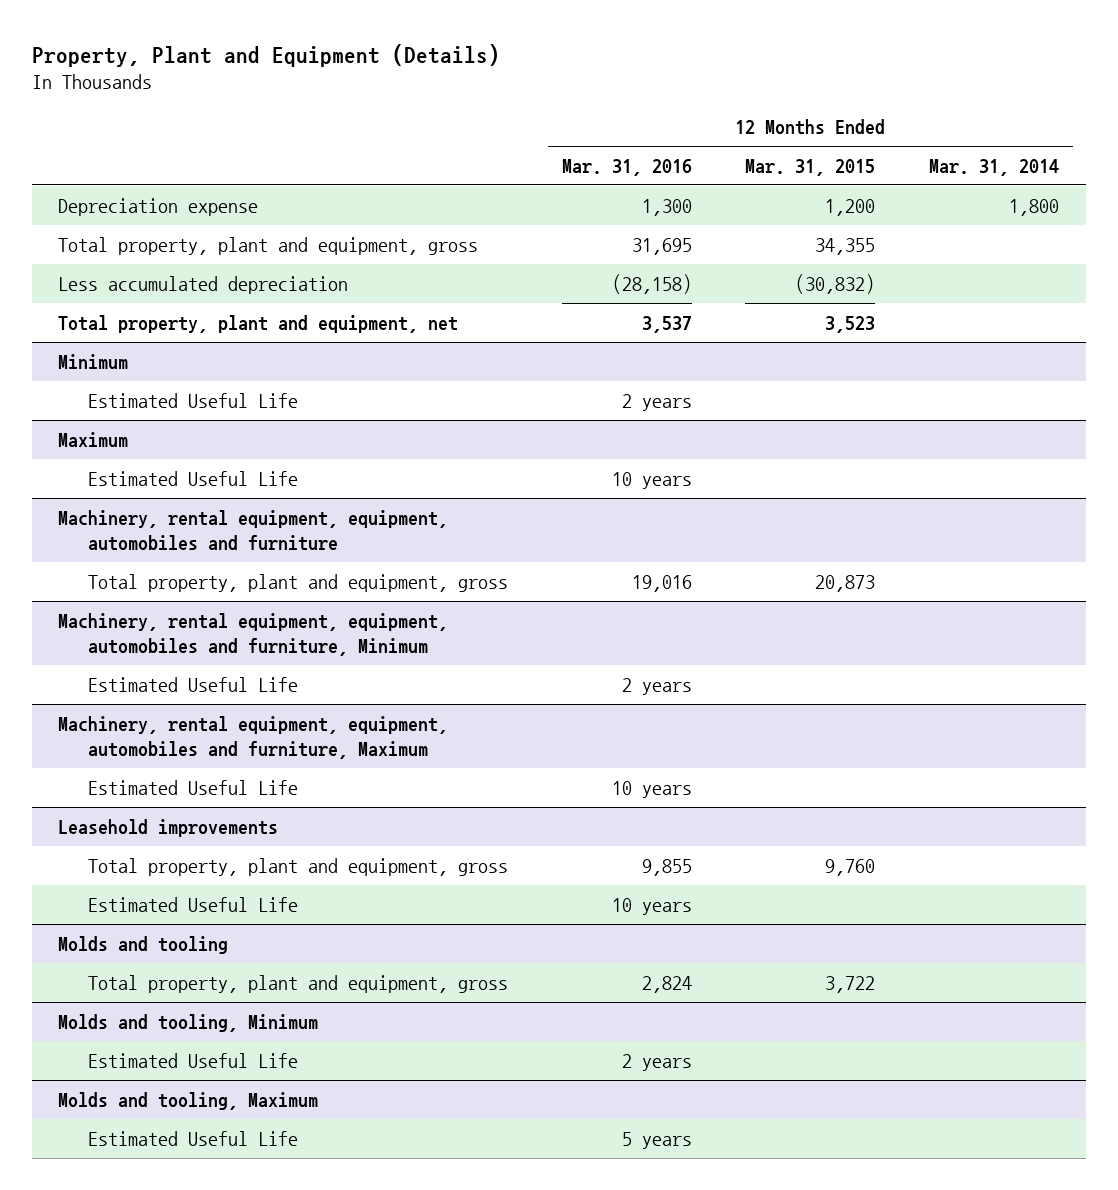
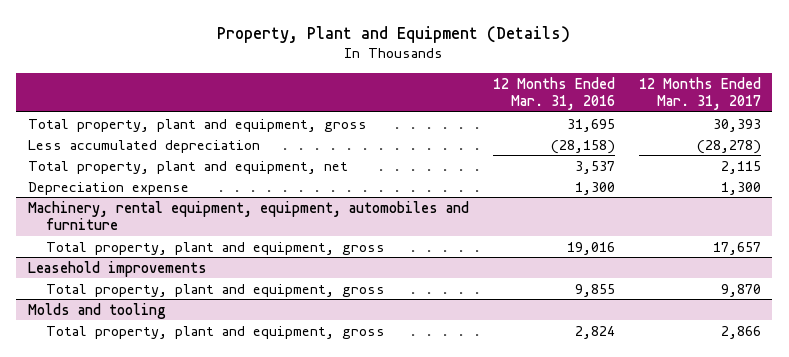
[745,158,876,176] Mar. 31, 2015 -> none
[929,158,1060,176] Mar. 31, 2014 -> none
none -> [638,76,761,110] 12 Months Ended Mar. 31, 2017
[58,353,129,369] Minimum -> none
[87,392,298,408] Estimated Useful Life -> none
[58,431,129,447] Maximum -> none
[87,470,298,486] Estimated Useful Life -> none
[58,197,259,216] Depreciation expense -> [28,181,190,195] Depreciation expense
[58,612,449,656] Machinery, rental equipment, equipment, automobiles and furniture, Minimum -> none
[87,676,298,692] Estimated Useful Life -> none
[58,715,449,759] Machinery, rental equipment, equipment, automobiles and furniture, Maximum -> none
[87,779,298,795] Estimated Useful Life -> none
[87,896,298,912] Estimated Useful Life -> none
[58,1013,319,1032] Molds and tooling, Minimum -> none
[87,1052,298,1068] Estimated Useful Life -> none
[58,1091,319,1110] Molds and tooling, Maximum -> none
[87,1130,298,1146] Estimated Useful Life -> none

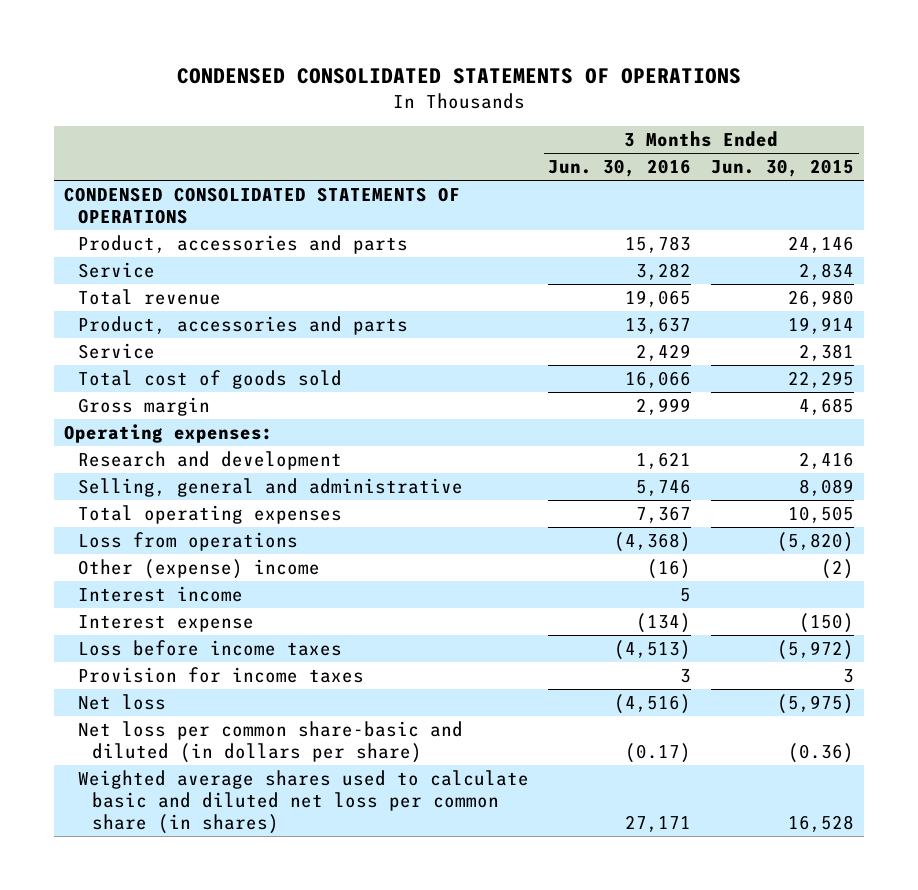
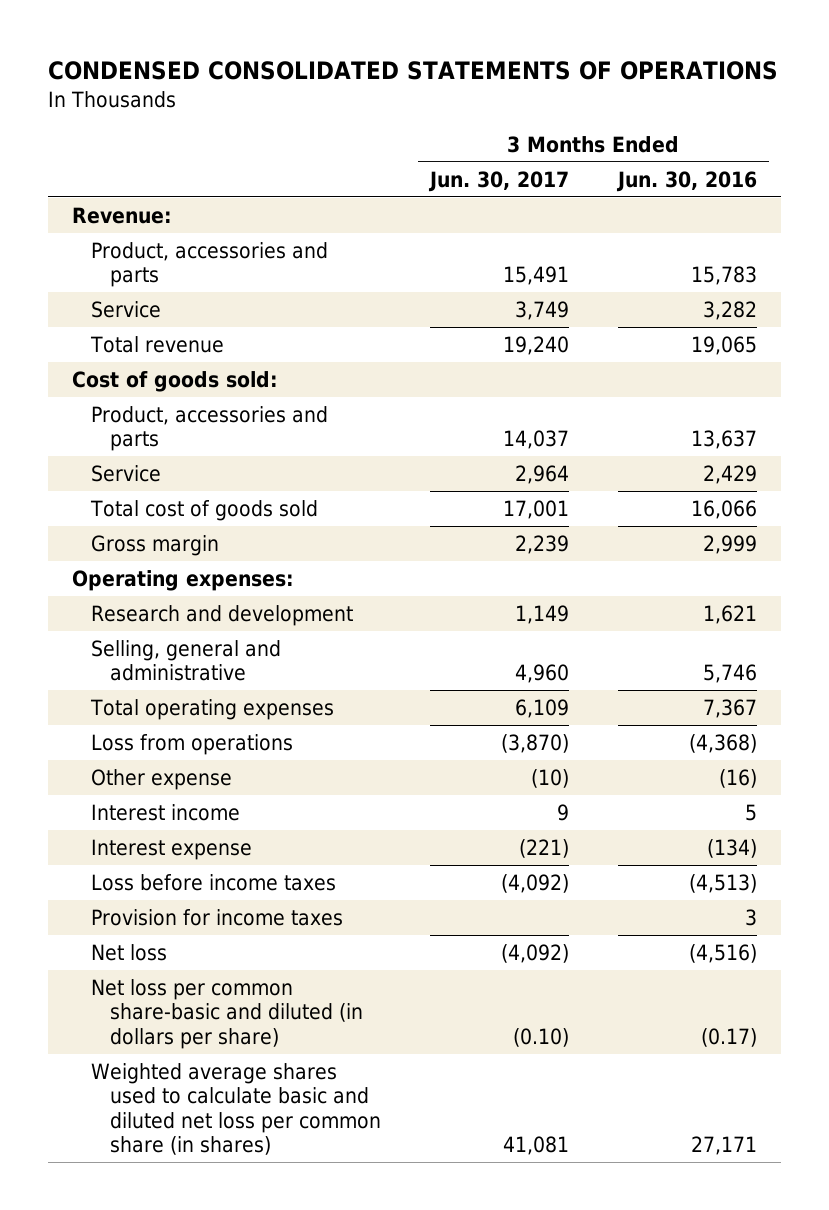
[710,159,854,178] Jun. 30, 2015 -> none
none -> [427,170,569,192] Jun. 30, 2017
[64,187,461,225] CONDENSED CONSOLIDATED STATEMENTS OF OPERATIONS -> none
none -> [72,206,173,224] Revenue:
none -> [72,370,279,392] Cost of goods sold:
[77,559,320,580] Other (expense) income -> [90,768,232,790] Other expense

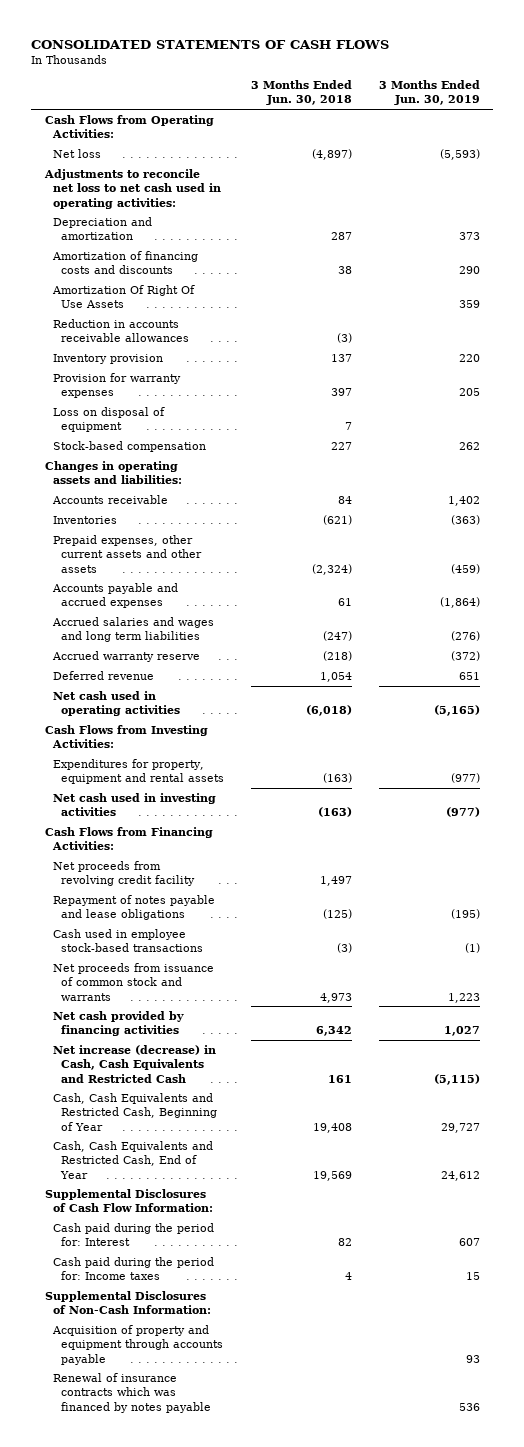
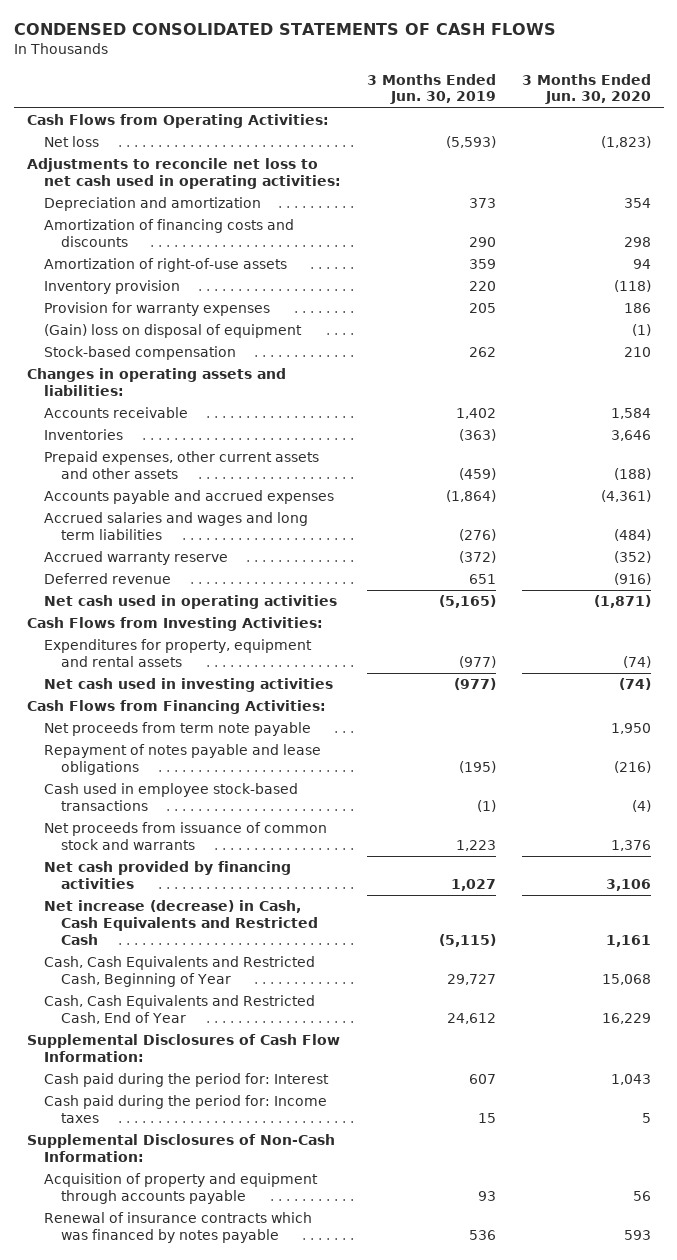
[31,39,390,49] CONSOLIDATED STATEMENTS OF CASH FLOWS -> [13,23,556,36] CONDENSED CONSOLIDATED STATEMENTS OF CASH FLOWS
[251,80,353,106] 3 Months Ended Jun. 30, 2018 -> none
none -> [521,73,651,105] 3 Months Ended Jun. 30, 2020
[53,319,190,343] Reduction in accounts receivable allowances -> none
[52,285,196,309] Amortization Of Right Of Use Assets -> [43,258,287,273] Amortization of right-of-use assets
[53,407,166,433] Loss on disposal of equipment -> [43,324,302,339] (Gain) loss on disposal of equipment
[53,861,196,887] Net proceeds from revolving credit facility -> none
none -> [43,722,311,737] Net proceeds from term note payable

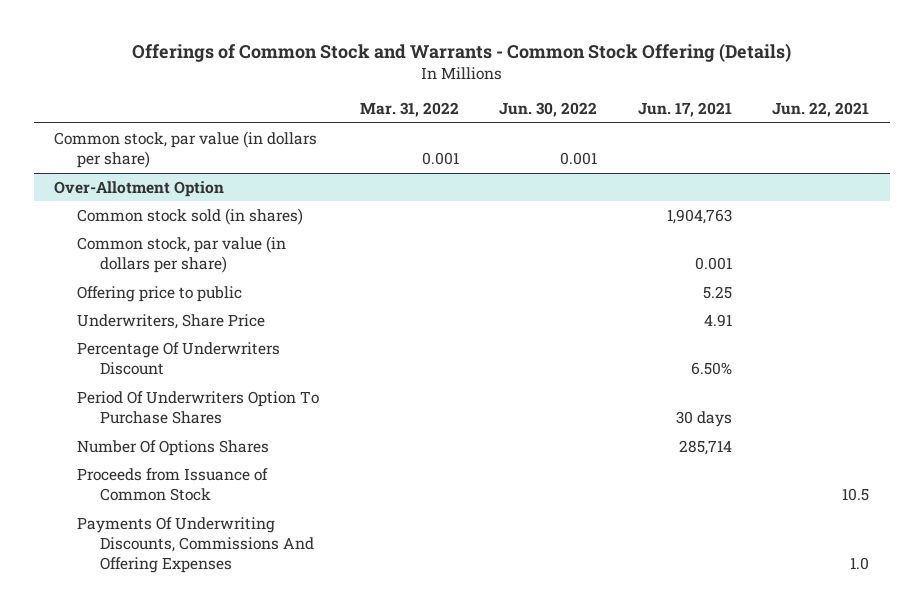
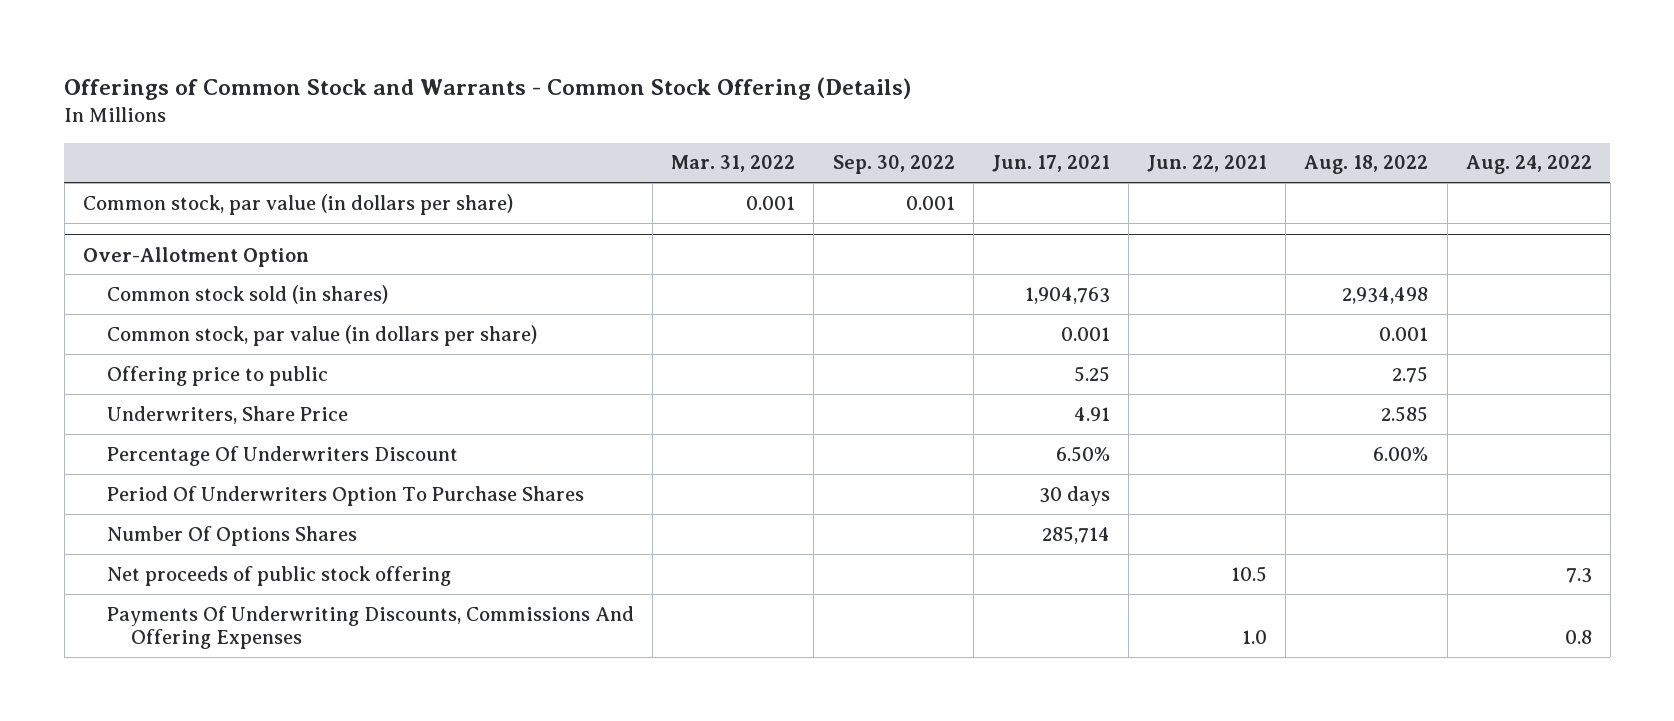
[499,102,598,118] Jun. 30, 2022 -> none
none -> [832,155,955,175] Sep. 30, 2022
none -> [1304,155,1429,175] Aug. 18, 2022
none -> [1465,155,1592,175] Aug. 24, 2022
[77,467,269,501] Proceeds from Issuance of Common Stock -> [107,565,452,586] Net proceeds of public stock offering

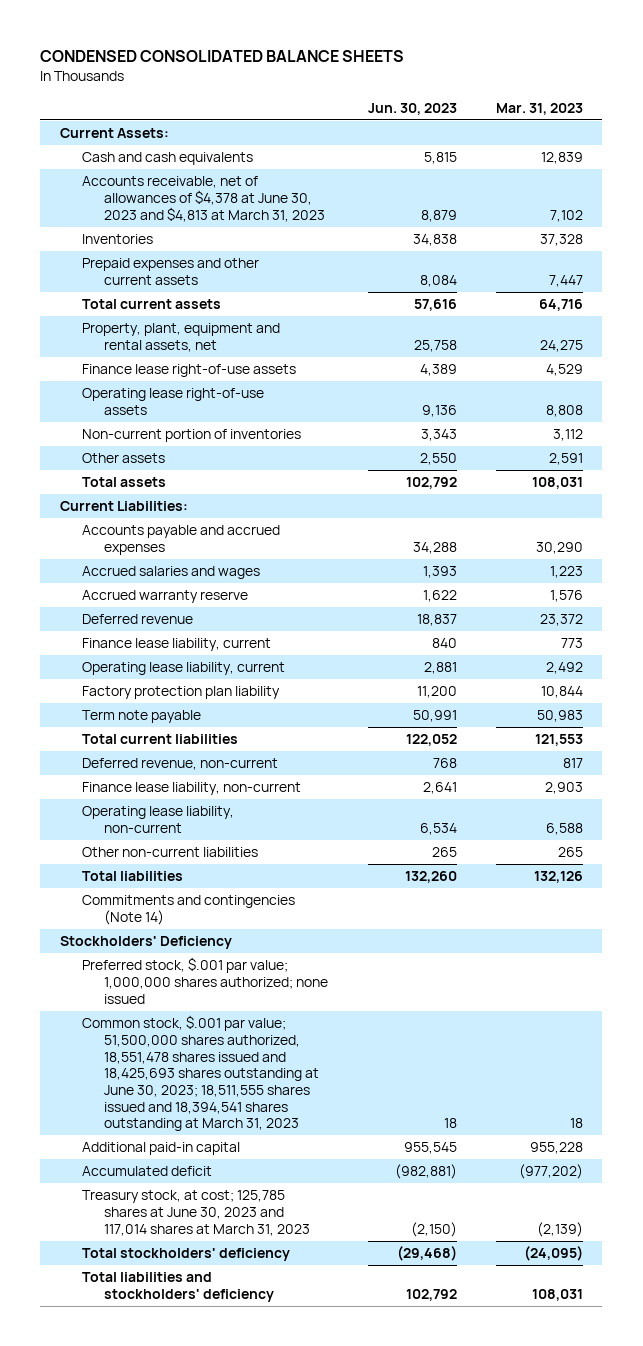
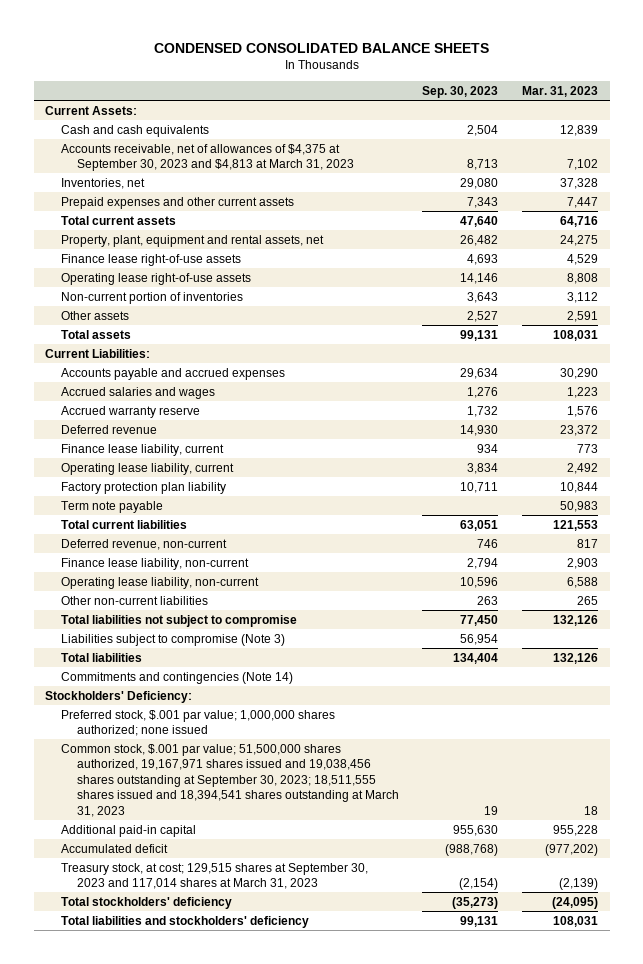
[367,102,457,115] Jun. 30, 2023 -> none
none -> [422,85,499,98] Sep. 30, 2023
[82,176,326,222] Accounts receivable, net of allowances of $4,378 at June 30, 2023 and $4,813 at March 31, 2023 -> [61,143,354,172] Accounts receivable, net of allowances of $4,375 at September 30, 2023 and $4,813 at March 31, 2023
[82,234,154,245] Inventories -> [61,177,146,189] Inventories, net
none -> [61,614,298,627] Total liabilities not subject to compromise
none -> [61,633,286,646] Liabilities subject to compromise (Note 3)
[59,936,232,950] Stockholders' Deficiency -> [45,690,193,703] Stockholders' Deficiency:
[82,1015,320,1132] Common stock, $.001 par value; 51,500,000 shares authorized, 18,551,478 shares issued and 18,425,693 shares outstanding at June 30, 2023; 18,511,555 shares issued and 18,394,541 shares outstanding at March 31, 2023 -> [61,743,399,818] Common stock, $.001 par value; 51,500,000 shares authorized, 19,167,971 shares issued and 19,038,456 shares outstanding at September 30, 2023; 18,511,555 shares issued and 18,394,541 shares outstanding at March 31, 2023
[82,1190,311,1236] Treasury stock, at cost; 125,785 shares at June 30, 2023 and 117,014 shares at March 31, 2023 -> [61,862,369,890] Treasury stock, at cost; 129,515 shares at September 30, 2023 and 117,014 shares at March 31, 2023

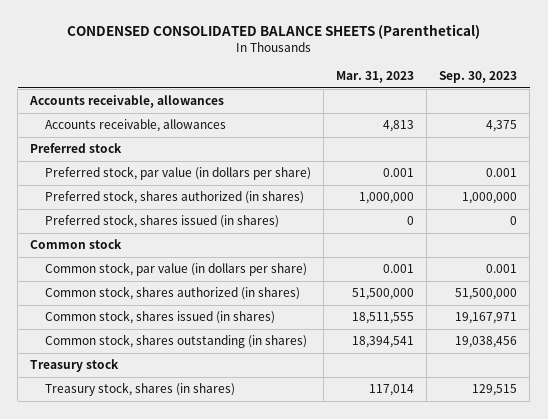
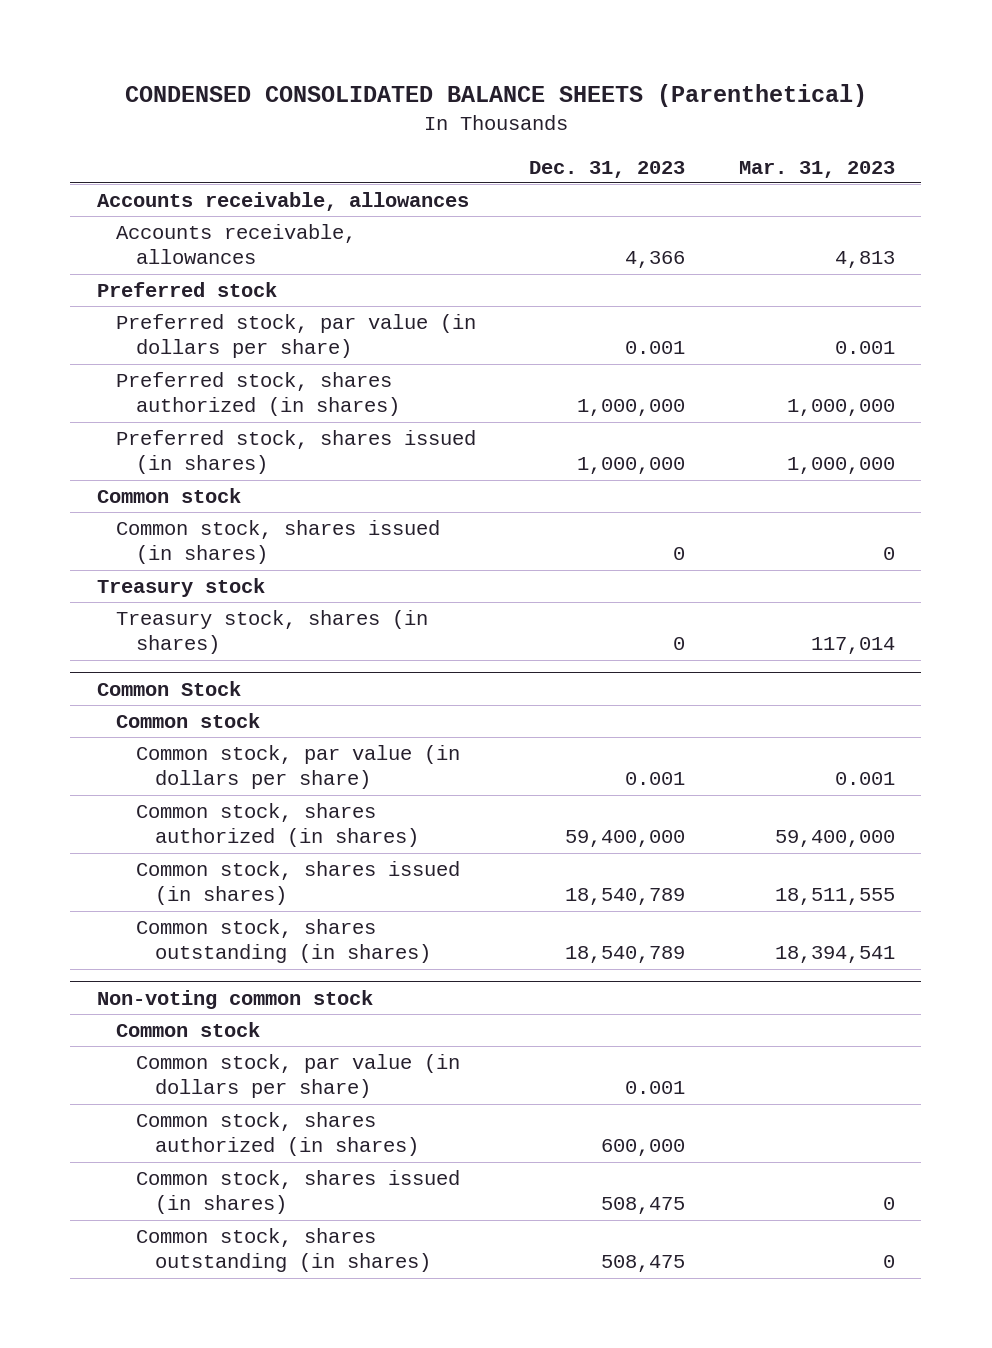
[439,71,518,84] Sep. 30, 2023 -> none
none -> [529,160,686,178] Dec. 31, 2023
[407,216,415,226] 0 -> [786,457,895,475] 1,000,000
none -> [116,519,441,565] Common stock, shares issued (in shares)
[30,359,120,373] Treasury stock -> [96,577,265,597] Treasury stock
[45,382,236,397] Treasury stock, shares (in shares) -> [116,609,429,655] Treasury stock, shares (in shares)
none -> [96,680,241,696] Common Stock
none -> [116,712,261,728] Common stock
[352,288,415,301] 51,500,000 -> [774,830,895,848] 59,400,000
none -> [96,989,373,1009] Non-voting common stock
none -> [116,1021,261,1037] Common stock
none -> [135,1053,460,1099] Common stock, par value (in dollars per share)
none -> [135,1111,419,1157] Common stock, shares authorized (in shares)
none -> [135,1169,460,1215] Common stock, shares issued (in shares)
none -> [135,1227,431,1273] Common stock, shares outstanding (in shares)

